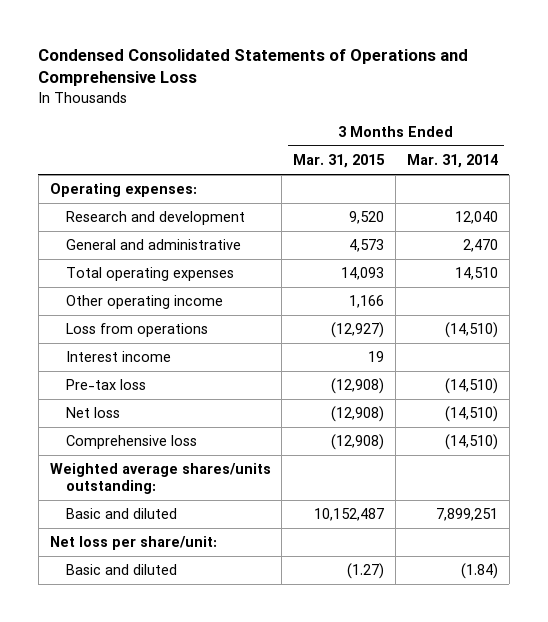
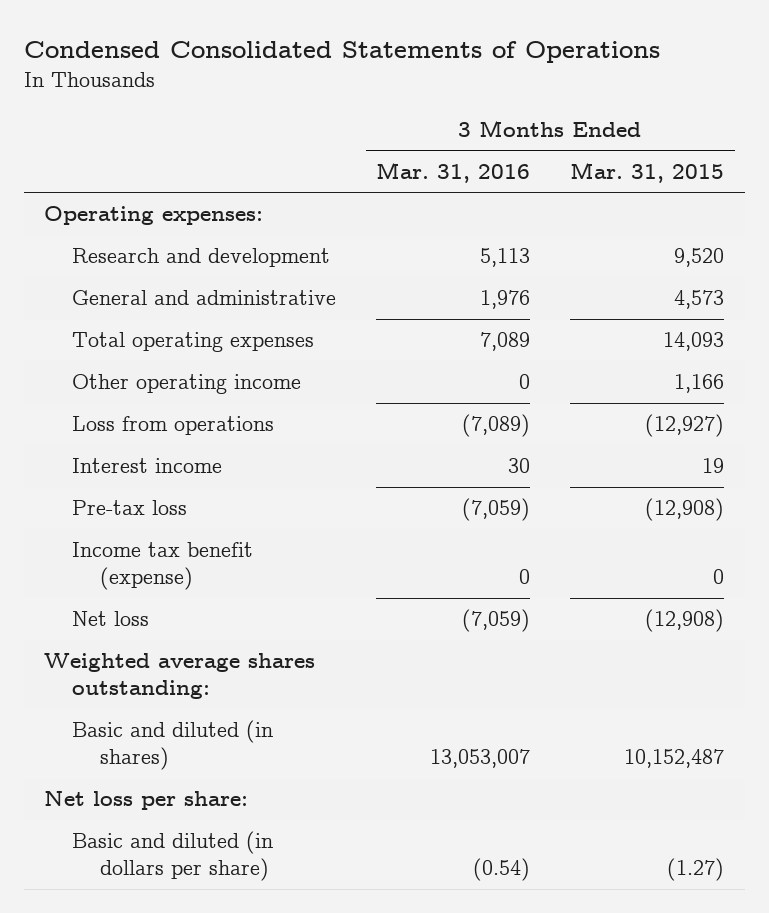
[38,48,469,87] Condensed Consolidated Statements of Operations and Comprehensive Loss -> [23,40,660,63] Condensed Consolidated Statements of Operations
[406,153,498,168] Mar. 31, 2014 -> none
none -> [376,161,531,183] Mar. 31, 2016
none -> [72,542,254,591] Income tax benefit (expense)
[65,435,197,450] Comprehensive loss -> none
[49,463,271,495] Weighted average shares/units outstanding: -> [44,653,316,700] Weighted average shares outstanding:
[65,508,177,520] Basic and diluted -> [72,720,274,771] Basic and diluted (in shares)
[49,536,217,551] Net loss per share/unit: -> [44,791,249,811] Net loss per share:
[65,564,177,576] Basic and diluted -> [72,831,274,882] Basic and diluted (in dollars per share)

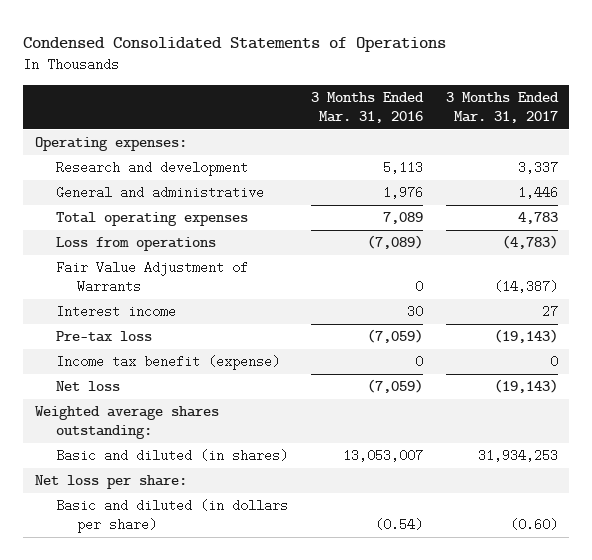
[570,161,725,183] Mar. 31, 2015 -> none
none -> [445,92,559,124] 3 Months Ended Mar. 31, 2017
[72,374,302,395] Other operating income -> none
none -> [55,261,248,294] Fair Value Adjustment of Warrants

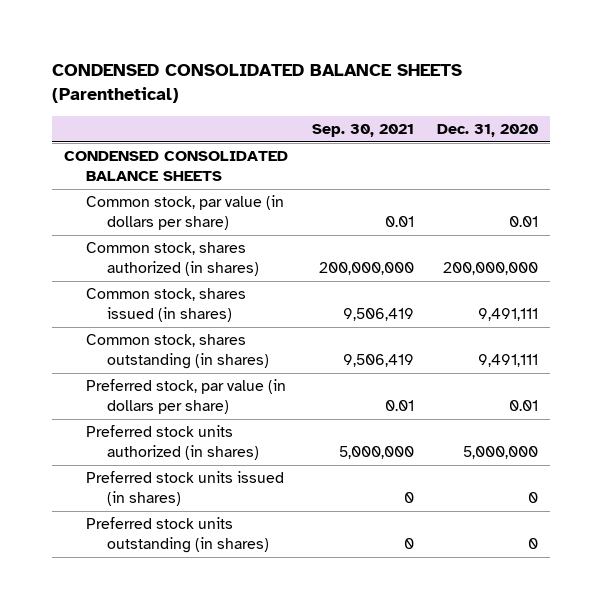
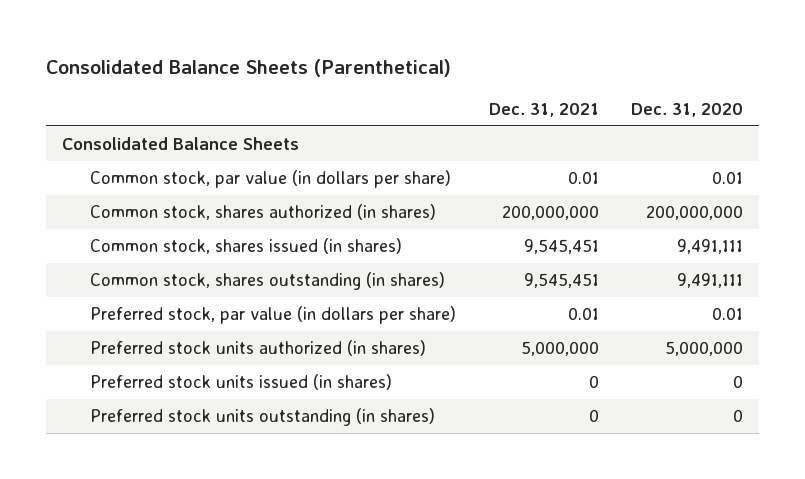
[51,63,462,104] CONDENSED CONSOLIDATED BALANCE SHEETS (Parenthetical) -> [45,58,451,77] Consolidated Balance Sheets (Parenthetical)
[311,124,414,138] Sep. 30, 2021 -> none
none -> [488,102,599,117] Dec. 31, 2021
[63,151,288,182] CONDENSED CONSOLIDATED BALANCE SHEETS -> [62,137,300,151] Consolidated Balance Sheets

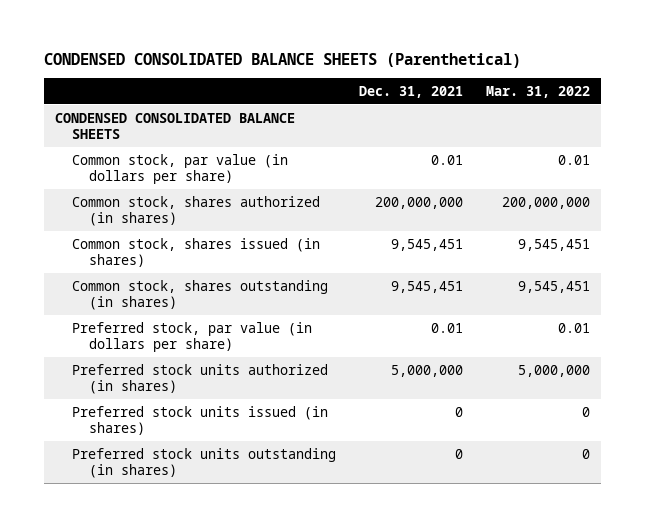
[45,58,451,77] Consolidated Balance Sheets (Parenthetical) -> [43,52,521,68] CONDENSED CONSOLIDATED BALANCE SHEETS (Parenthetical)
[631,102,744,117] Dec. 31, 2020 -> none
none -> [485,86,590,99] Mar. 31, 2022
[62,137,300,151] Consolidated Balance Sheets -> [55,112,296,140] CONDENSED CONSOLIDATED BALANCE SHEETS

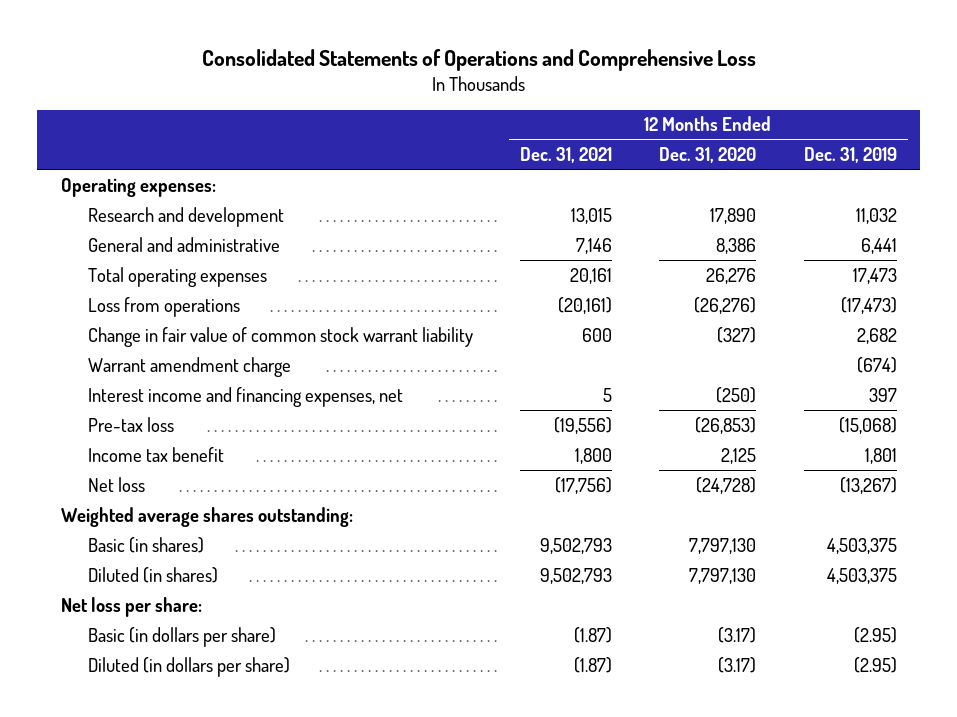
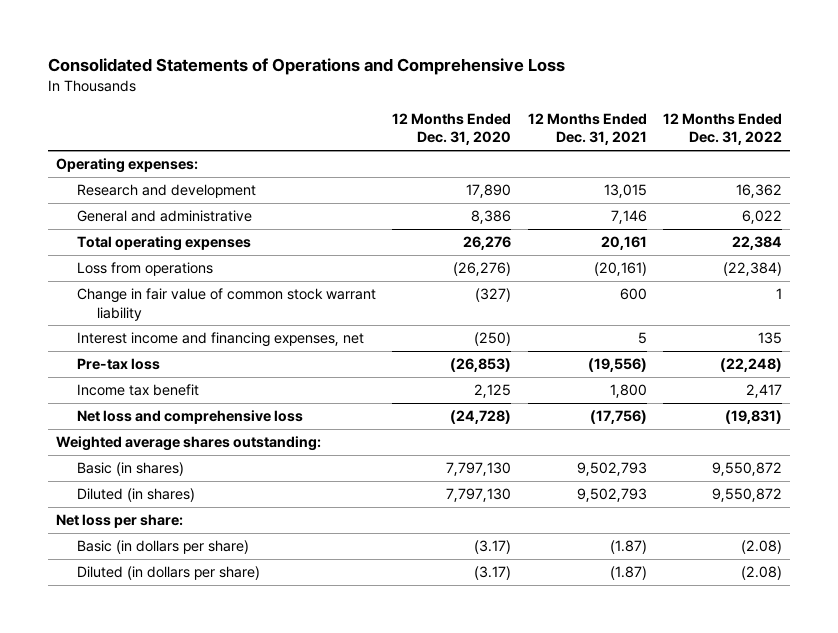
[803,147,897,164] Dec. 31, 2019 -> none
none -> [662,113,782,146] 12 Months Ended Dec. 31, 2022
[88,356,292,377] Warrant amendment charge -> none
[88,476,146,492] Net loss -> [76,410,303,425] Net loss and comprehensive loss

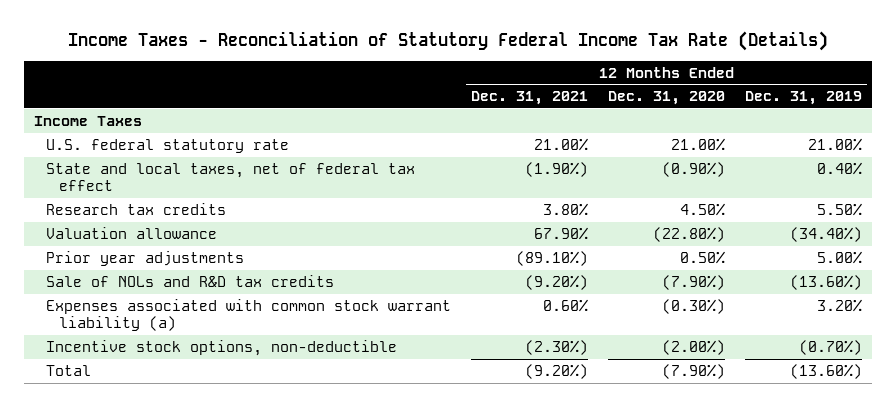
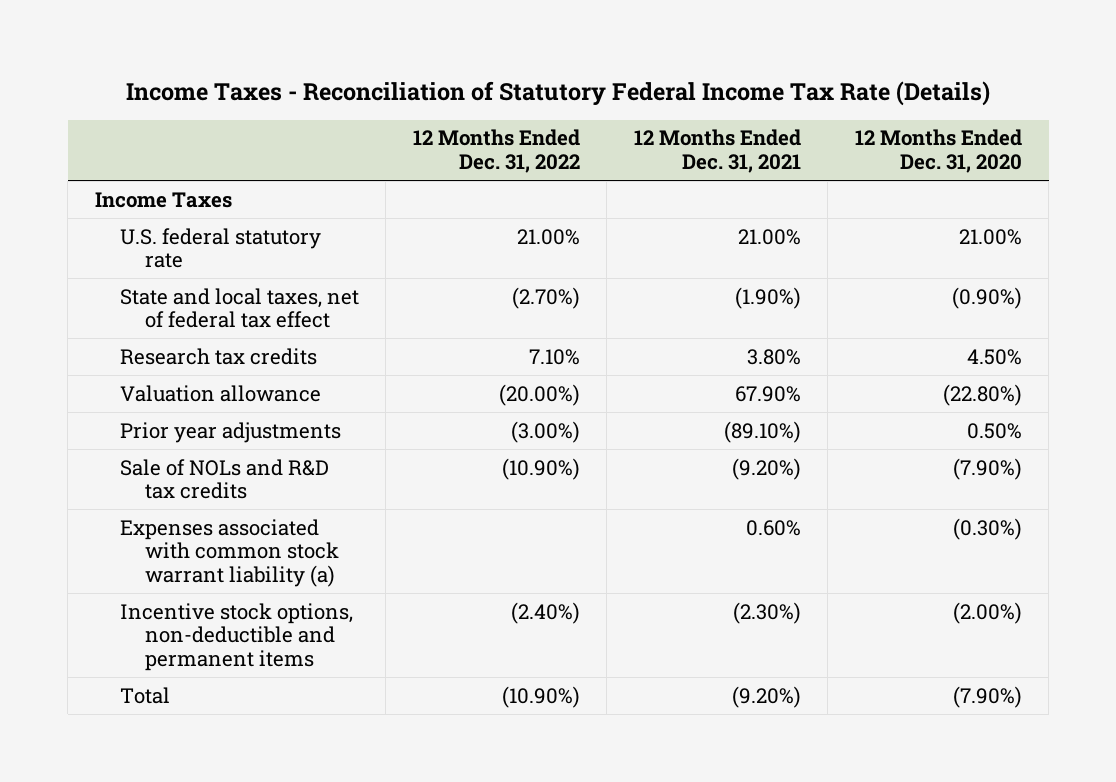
[745,91,863,106] Dec. 31, 2019 -> none
none -> [412,129,580,174] 12 Months Ended Dec. 31, 2022
[46,339,398,356] Incentive stock options, non-deductible -> [119,602,353,671] Incentive stock options, non-deductible and permanent items

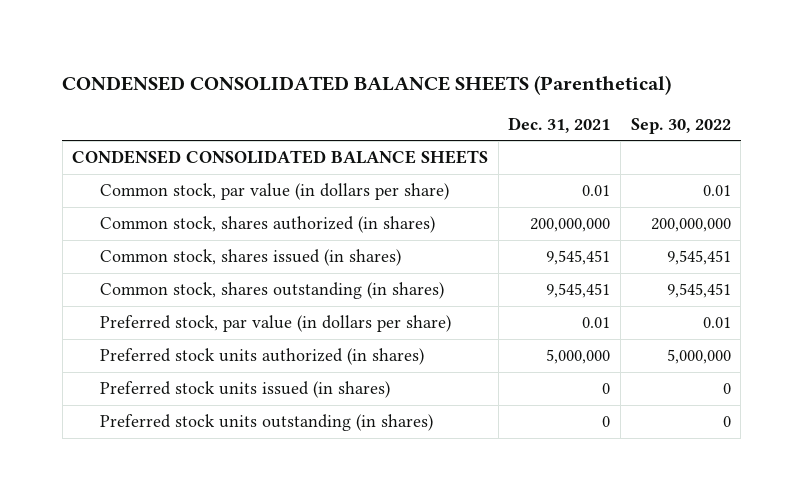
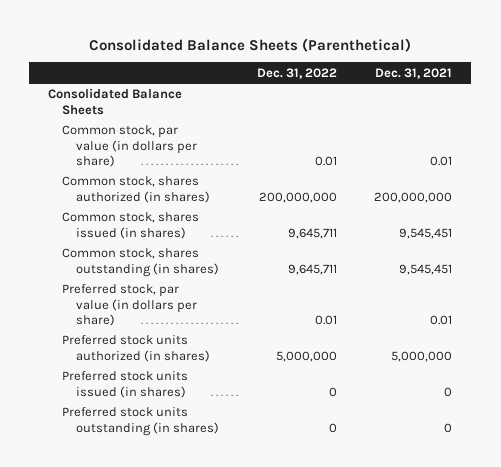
[62,74,672,95] CONDENSED CONSOLIDATED BALANCE SHEETS (Parenthetical) -> [89,37,412,52] Consolidated Balance Sheets (Parenthetical)
[630,117,731,134] Sep. 30, 2022 -> none
none -> [256,67,337,79] Dec. 31, 2022
[72,150,489,165] CONDENSED CONSOLIDATED BALANCE SHEETS -> [48,88,183,115] Consolidated Balance Sheets

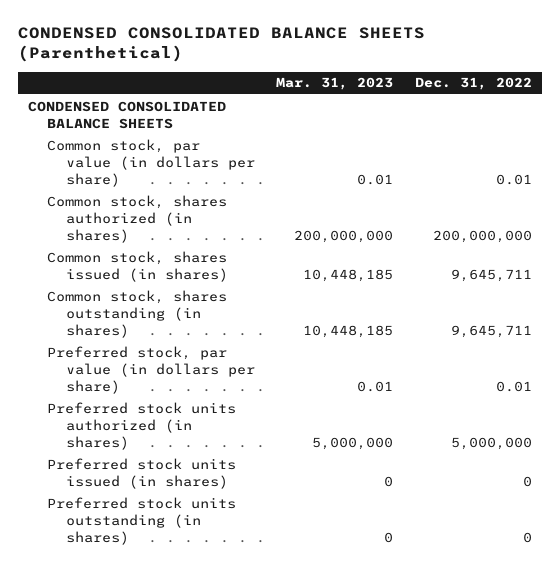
[89,37,412,52] Consolidated Balance Sheets (Parenthetical) -> [17,27,425,63] CONDENSED CONSOLIDATED BALANCE SHEETS (Parenthetical)
[375,67,453,79] Dec. 31, 2021 -> none
none -> [276,77,394,91] Mar. 31, 2023
[48,88,183,115] Consolidated Balance Sheets -> [28,100,227,129] CONDENSED CONSOLIDATED BALANCE SHEETS

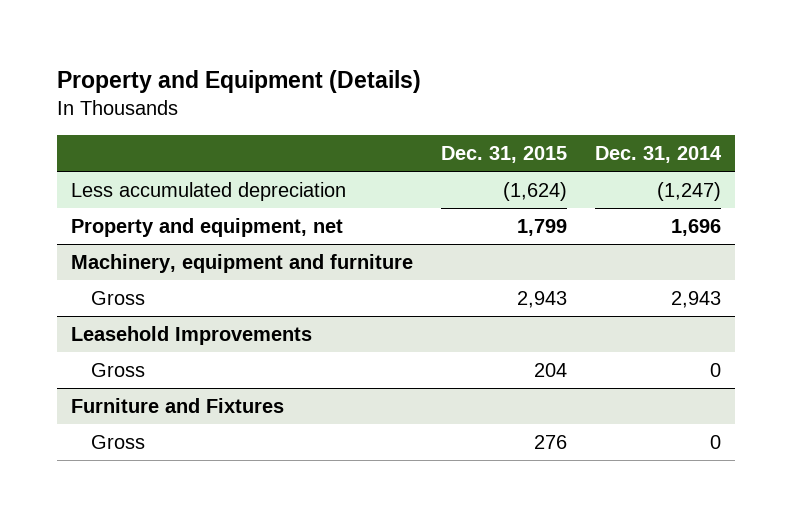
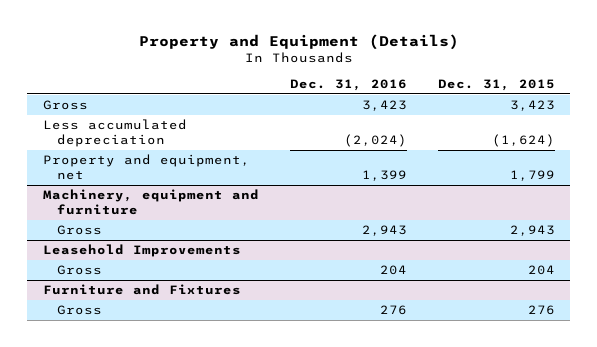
[594,146,722,164] Dec. 31, 2014 -> none
none -> [289,78,407,91] Dec. 31, 2016
none -> [42,100,88,111] Gross

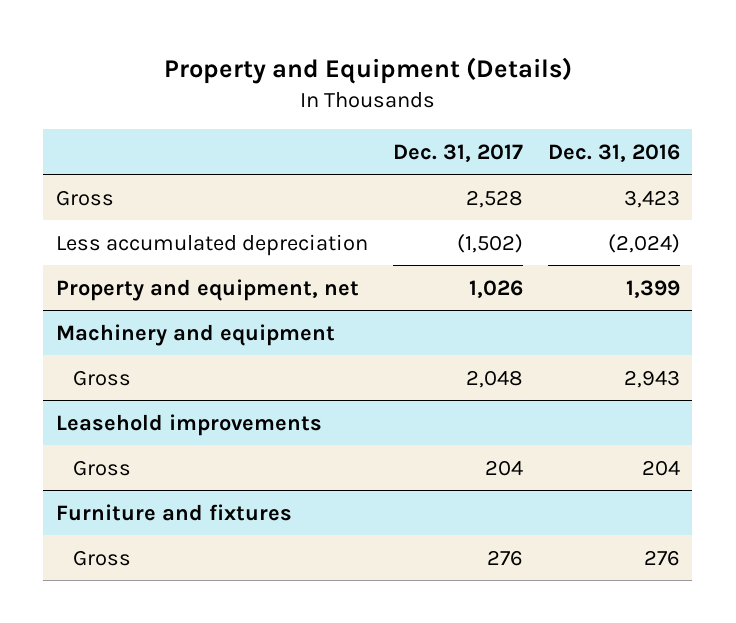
[437,78,555,91] Dec. 31, 2015 -> none
none -> [392,143,523,162] Dec. 31, 2017
[42,189,259,216] Machinery, equipment and furniture -> [55,323,335,346] Machinery and equipment
[42,244,241,258] Leasehold Improvements -> [55,413,322,436] Leasehold improvements
[42,284,241,296] Furniture and Fixtures -> [55,503,292,521] Furniture and fixtures

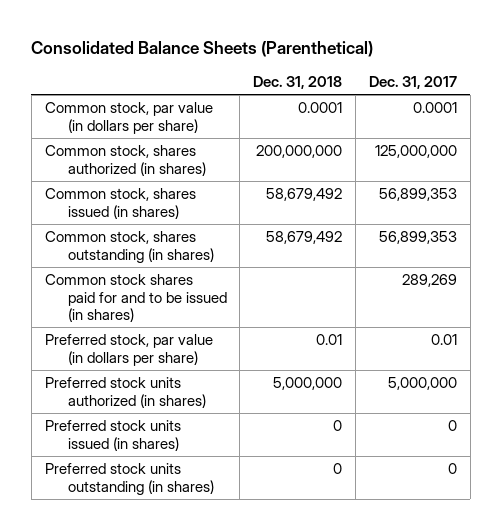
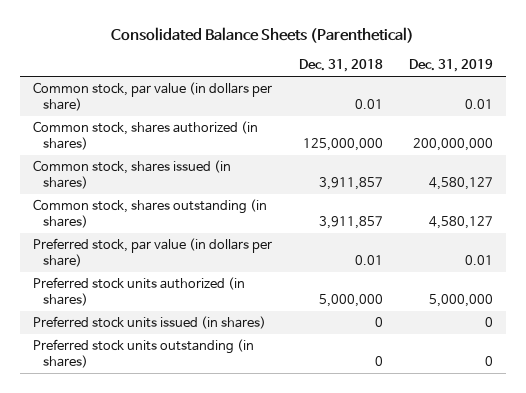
[368,75,457,89] Dec. 31, 2017 -> none
none -> [408,59,493,73] Dec. 31, 2019
[44,274,227,323] Common stock shares paid for and to be issued (in shares) -> none
[298,102,343,114] 0.0001 -> [354,98,383,109] 0.01
[256,145,343,159] 200,000,000 -> [302,137,383,151] 125,000,000
[266,188,343,202] 58,679,492 -> [318,176,383,190] 3,911,857
[266,231,343,245] 58,679,492 -> [318,215,383,229] 3,911,857

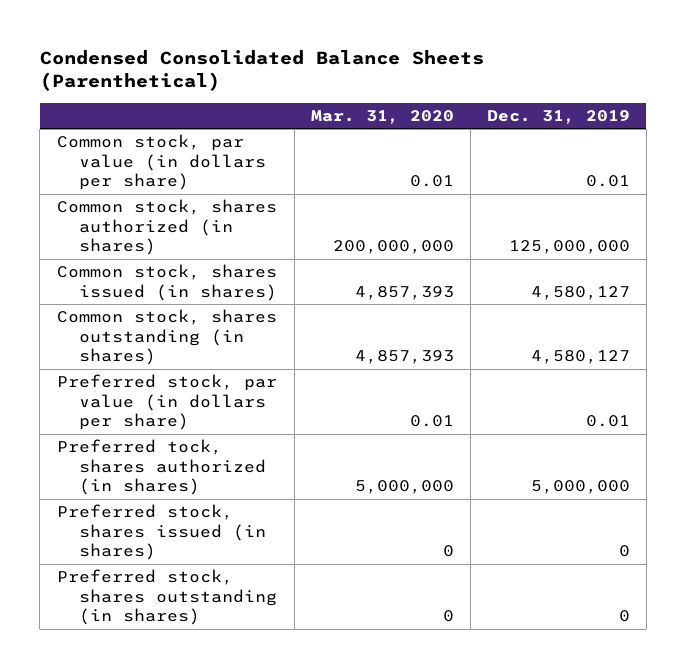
[111,27,415,44] Consolidated Balance Sheets (Parenthetical) -> [39,49,484,92] Condensed Consolidated Balance Sheets (Parenthetical)
[298,59,383,73] Dec. 31, 2018 -> none
none -> [310,109,454,124] Mar. 31, 2020
[412,137,493,151] 200,000,000 -> [508,240,630,255] 125,000,000
[33,277,246,306] Preferred stock units authorized (in shares) -> [56,439,267,496] Preferred tock, shares authorized (in shares)
[33,316,267,330] Preferred stock units issued (in shares) -> [56,504,267,561] Preferred stock, shares issued (in shares)
[33,339,255,368] Preferred stock units outstanding (in shares) -> [56,569,278,626] Preferred stock, shares outstanding (in shares)

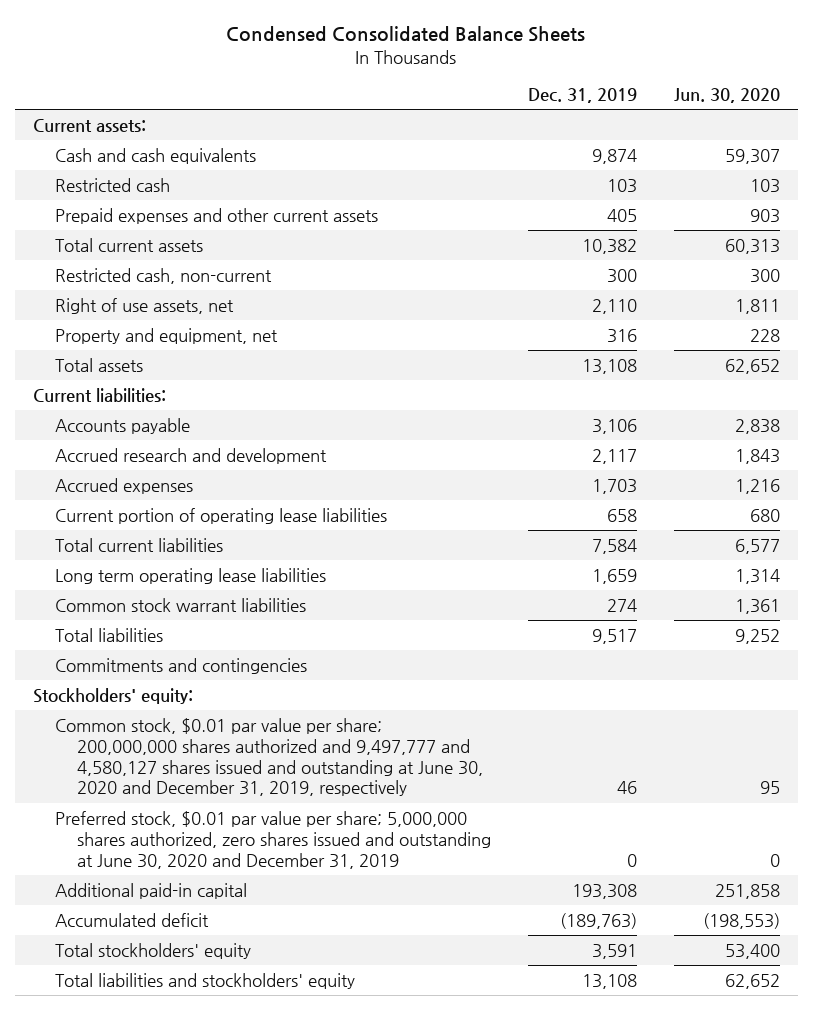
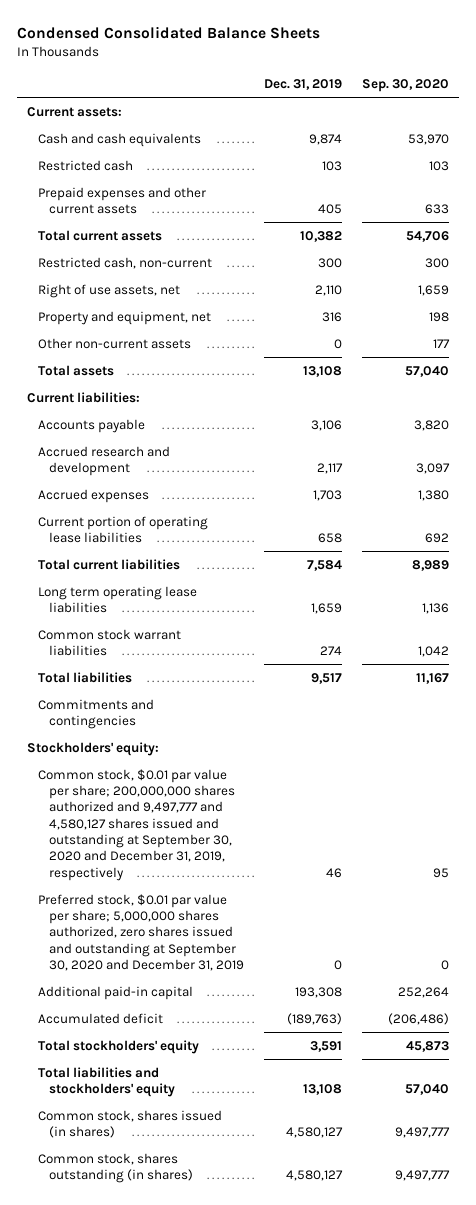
[673,88,780,104] Jun. 30, 2020 -> none
none -> [362,78,450,92] Sep. 30, 2020
none -> [38,337,192,349] Other non-current assets
[54,717,483,797] Common stock, $0.01 par value per share; 200,000,000 shares authorized and 9,497,777 and 4,580,127 shares issued and outstanding at June 30, 2020 and December 31, 2019, respectively -> [38,768,236,881] Common stock, $0.01 par value per share; 200,000,000 shares authorized and 9,497,777 and 4,580,127 shares issued and outstanding at September 30, 2020 and December 31, 2019, respectively
[54,810,491,869] Preferred stock, $0.01 par value per share; 5,000,000 shares authorized, zero shares issued and outstanding at June 30, 2020 and December 31, 2019 -> [38,893,245,972] Preferred stock, $0.01 par value per share; 5,000,000 shares authorized, zero shares issued and outstanding at September 30, 2020 and December 31, 2019
none -> [38,1109,223,1139] Common stock, shares issued (in shares)
none -> [38,1152,194,1184] Common stock, shares outstanding (in shares)

